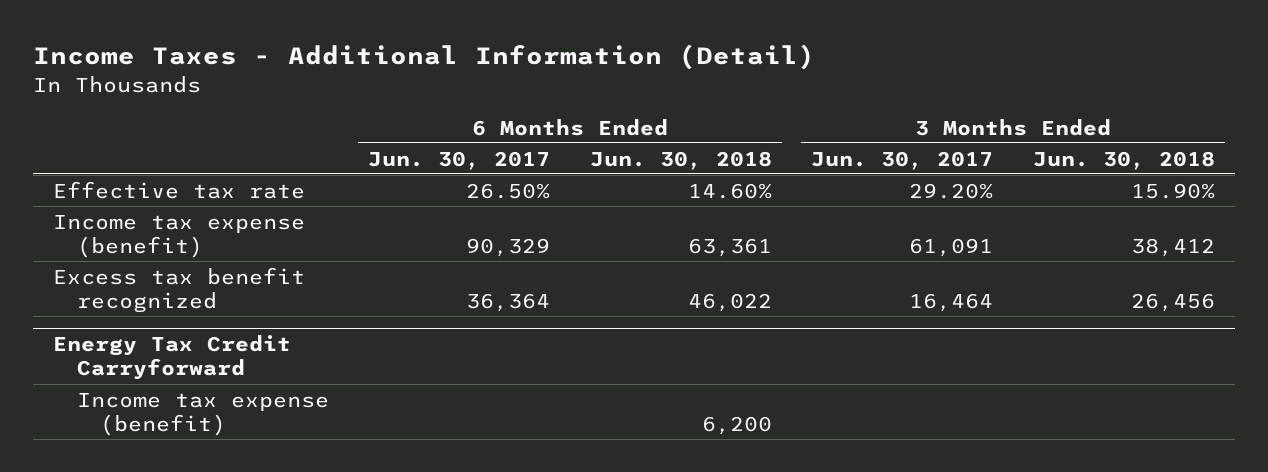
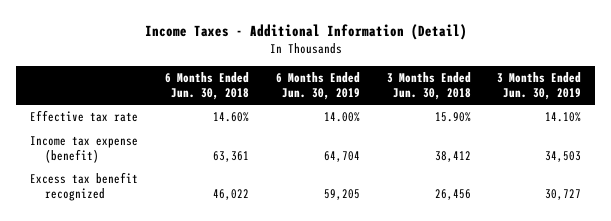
[368,150,551,170] Jun. 30, 2017 -> none
[811,150,994,170] Jun. 30, 2017 -> none
none -> [275,72,360,100] 6 Months Ended Jun. 30, 2019
none -> [497,72,582,100] 3 Months Ended Jun. 30, 2019
[52,334,291,381] Energy Tax Credit Carryforward -> none
[76,392,329,436] Income tax expense (benefit) -> none

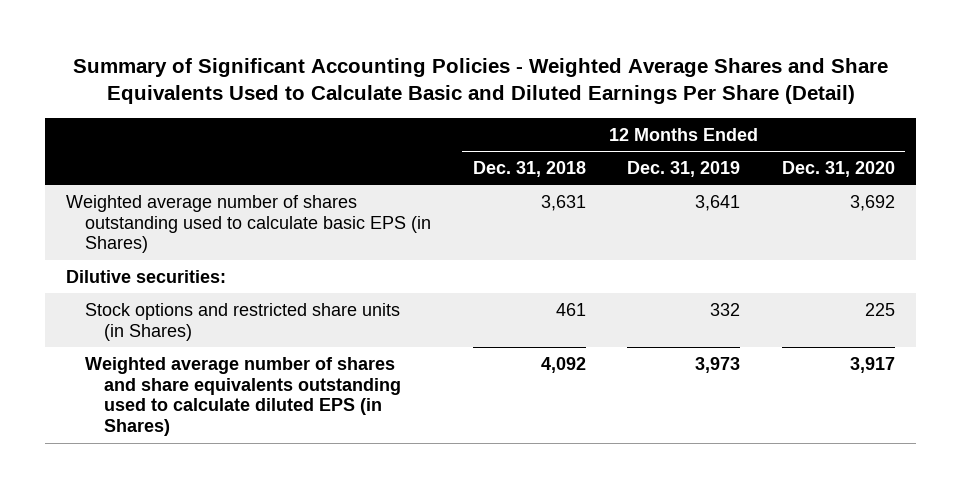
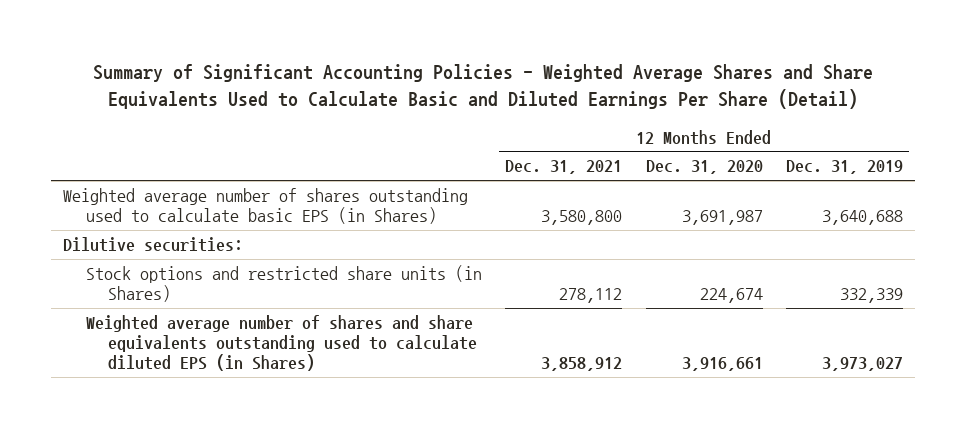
[472,160,586,177] Dec. 31, 2018 -> none
none -> [505,160,623,175] Dec. 31, 2021
[695,194,741,211] 3,641 -> [822,210,904,226] 3,640,688
[850,194,896,211] 3,692 -> [681,210,763,226] 3,691,987
[710,302,741,316] 332 -> [840,288,904,304] 332,339
[865,302,896,316] 225 -> [699,288,763,304] 224,674
[695,356,741,373] 3,973 -> [822,357,904,372] 3,973,027
[850,356,896,373] 3,917 -> [681,357,763,372] 3,916,661

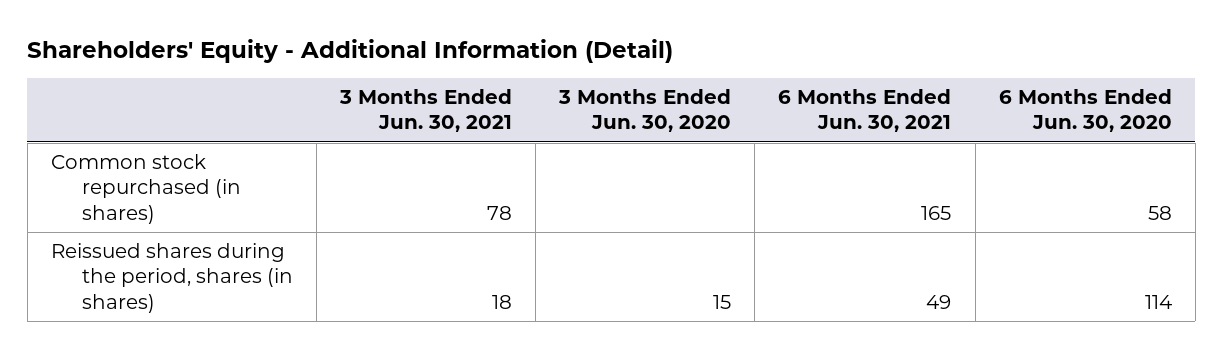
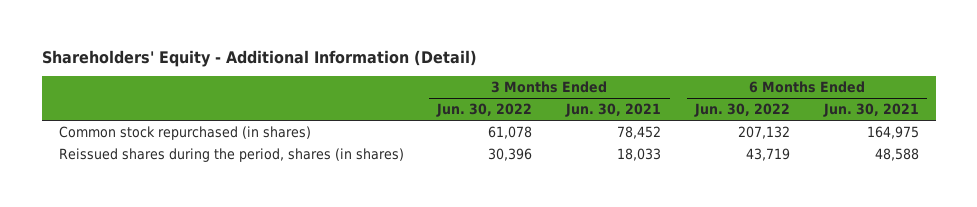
[558,89,732,133] 3 Months Ended Jun. 30, 2020 -> none
[998,89,1172,133] 6 Months Ended Jun. 30, 2020 -> none
none -> [436,103,533,118] Jun. 30, 2022
none -> [694,103,791,118] Jun. 30, 2022
[486,205,512,220] 78 -> [617,125,662,139] 78,452
[921,205,952,220] 165 -> [866,125,919,139] 164,975
[491,294,512,309] 18 -> [617,147,662,161] 18,033
[926,294,952,309] 49 -> [874,147,919,161] 48,588

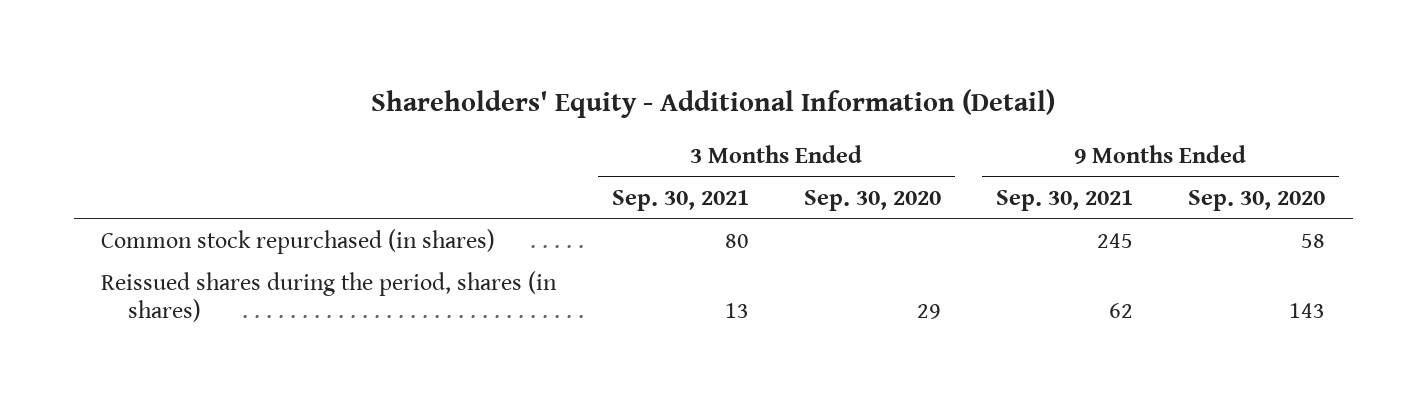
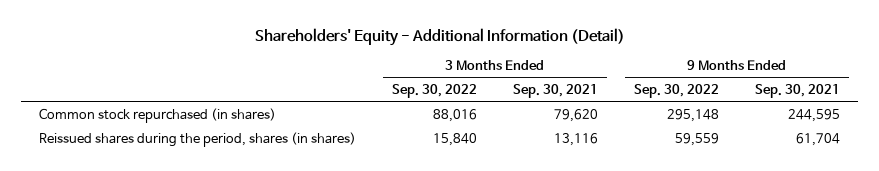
[803,190,941,212] Sep. 30, 2020 -> none
[1188,190,1326,212] Sep. 30, 2020 -> none
none -> [392,83,478,98] Sep. 30, 2022
none -> [634,83,720,98] Sep. 30, 2022
[724,234,749,249] 80 -> [554,108,599,122] 79,620
[1096,233,1133,249] 245 -> [788,108,841,122] 244,595
[724,303,749,319] 13 -> [554,132,599,146] 13,116
[1108,303,1133,319] 62 -> [796,132,841,146] 61,704

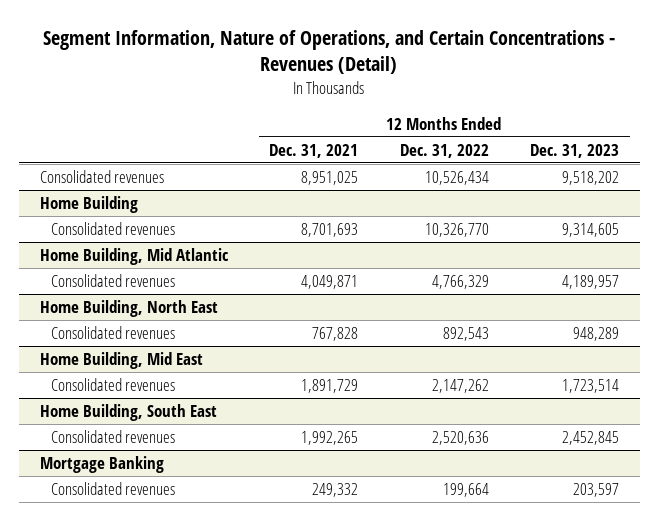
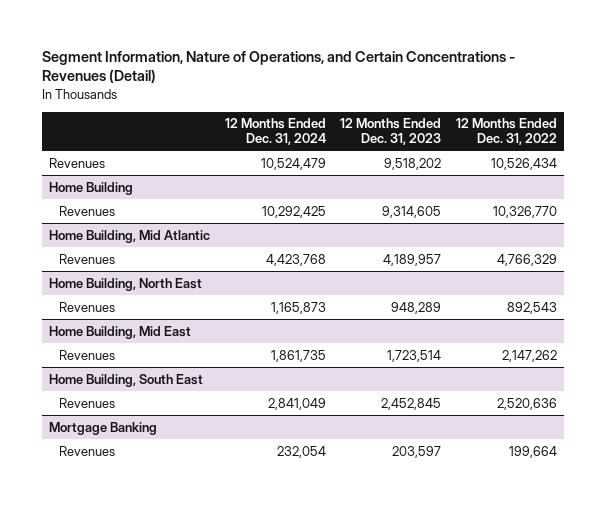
[269,143,359,158] Dec. 31, 2021 -> none
none -> [224,118,326,146] 12 Months Ended Dec. 31, 2024
[39,170,164,184] Consolidated revenues -> [49,157,106,168] Revenues
[51,222,176,236] Consolidated revenues -> [59,205,116,216] Revenues
[51,274,176,288] Consolidated revenues -> [59,253,116,264] Revenues
[51,326,176,340] Consolidated revenues -> [59,301,116,312] Revenues
[51,378,176,392] Consolidated revenues -> [59,349,116,360] Revenues
[51,430,176,444] Consolidated revenues -> [59,397,116,408] Revenues
[51,482,176,496] Consolidated revenues -> [59,445,116,456] Revenues

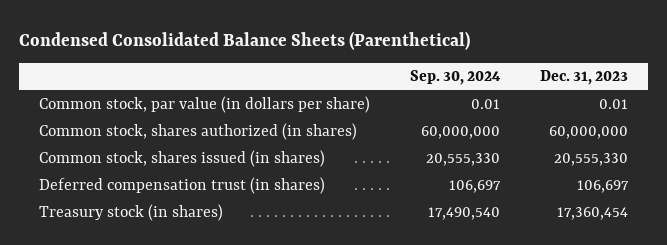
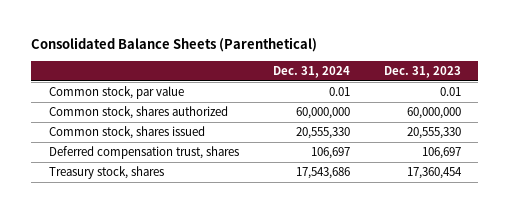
[18,30,470,50] Condensed Consolidated Balance Sheets (Parenthetical) -> [31,37,318,53] Consolidated Balance Sheets (Parenthetical)
[409,70,501,86] Sep. 30, 2024 -> none
none -> [272,65,350,78] Dec. 31, 2024
[38,96,370,114] Common stock, par value (in dollars per share) -> [48,86,184,100] Common stock, par value
[38,123,357,141] Common stock, shares authorized (in shares) -> [48,106,228,120] Common stock, shares authorized
[38,150,325,168] Common stock, shares issued (in shares) -> [48,126,205,140] Common stock, shares issued
[38,177,325,195] Deferred compensation trust (in shares) -> [48,146,239,160] Deferred compensation trust, shares
[38,204,223,222] Treasury stock (in shares) -> [48,166,164,180] Treasury stock, shares

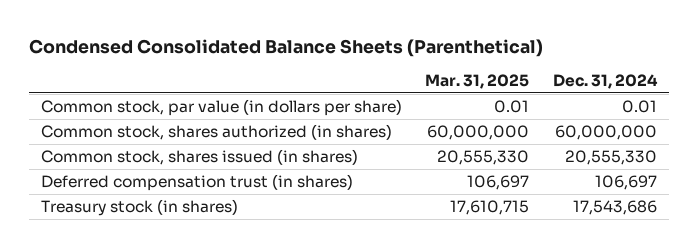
[31,37,318,53] Consolidated Balance Sheets (Parenthetical) -> [29,38,544,57] Condensed Consolidated Balance Sheets (Parenthetical)
[383,65,461,78] Dec. 31, 2023 -> none
none -> [425,73,530,89] Mar. 31, 2025
[48,86,184,100] Common stock, par value -> [40,98,402,116] Common stock, par value (in dollars per share)
[48,106,228,120] Common stock, shares authorized -> [40,123,392,140] Common stock, shares authorized (in shares)
[48,126,205,140] Common stock, shares issued -> [40,148,358,165] Common stock, shares issued (in shares)
[48,146,239,160] Deferred compensation trust, shares -> [40,173,353,191] Deferred compensation trust (in shares)
[48,166,164,180] Treasury stock, shares -> [40,198,238,216] Treasury stock (in shares)

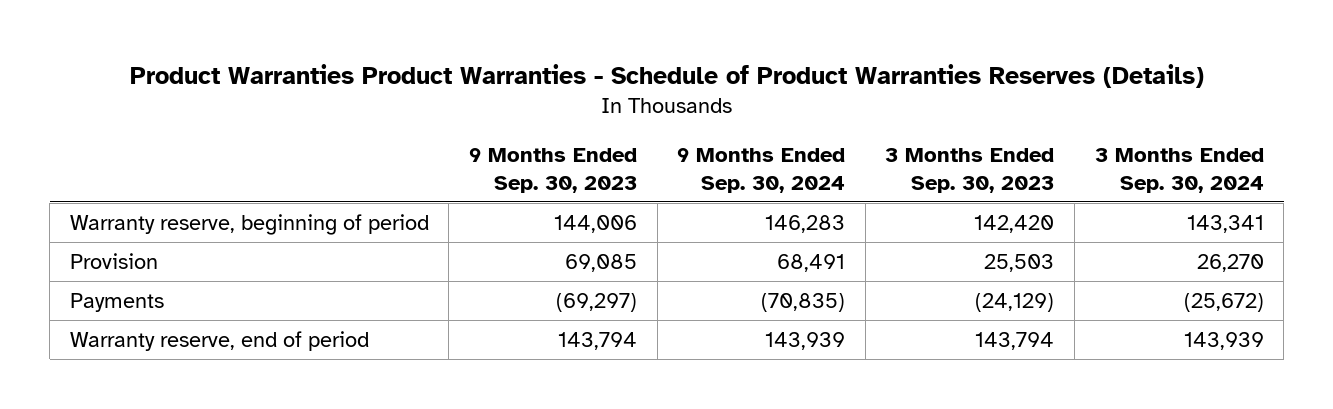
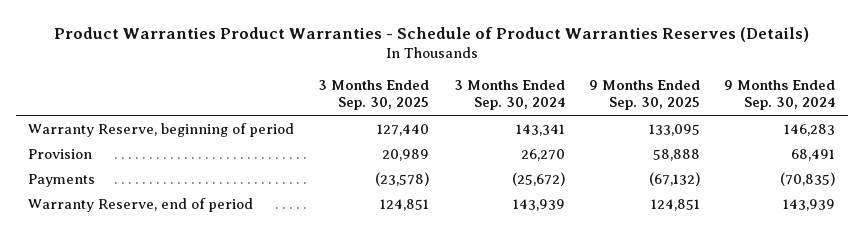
[468,148,637,193] 9 Months Ended Sep. 30, 2023 -> none
[885,148,1055,193] 3 Months Ended Sep. 30, 2023 -> none
none -> [318,80,430,111] 3 Months Ended Sep. 30, 2025
none -> [589,80,701,111] 9 Months Ended Sep. 30, 2025
[69,213,429,235] Warranty reserve, beginning of period -> [28,122,295,137] Warranty Reserve, beginning of period
[69,330,369,351] Warranty reserve, end of period -> [28,197,254,212] Warranty Reserve, end of period

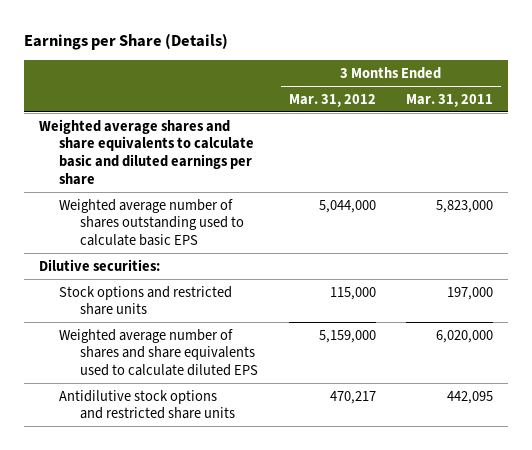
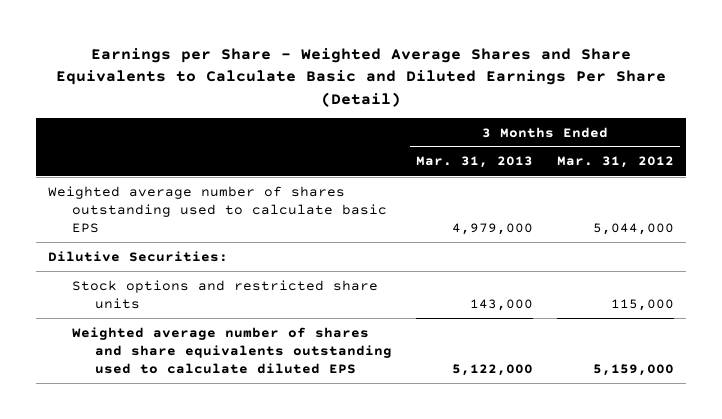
[23,32,228,50] Earnings per Share (Details) -> [56,47,667,107] Earnings per Share - Weighted Average Shares and Share Equivalents to Calculate Basic and Diluted Earnings Per Share (Detail)
[406,93,494,107] Mar. 31, 2011 -> none
none -> [415,156,533,169] Mar. 31, 2013
[38,118,255,185] Weighted average shares and share equivalents to calculate basic and diluted earnings per share -> none
[38,258,160,271] Dilutive securities: -> [48,250,229,262] Dilutive Securities:
[59,389,236,420] Antidilutive stock options and restricted share units -> none
[59,328,259,376] Weighted average number of shares and share equivalents used to calculate diluted EPS -> [71,326,392,374] Weighted average number of shares and share equivalents outstanding used to calculate diluted EPS

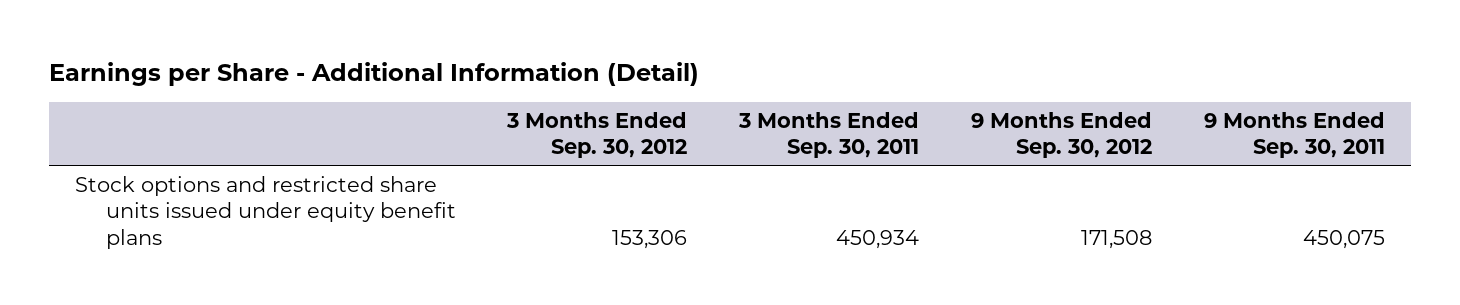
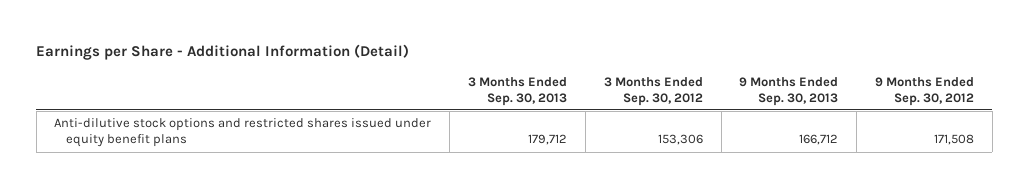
[738,111,920,158] 3 Months Ended Sep. 30, 2011 -> none
[1204,111,1386,158] 9 Months Ended Sep. 30, 2011 -> none
none -> [468,76,568,106] 3 Months Ended Sep. 30, 2013
none -> [739,76,839,106] 9 Months Ended Sep. 30, 2013
[74,175,456,249] Stock options and restricted share units issued under equity benefit plans -> [54,118,432,148] Anti-dilutive stock options and restricted shares issued under equity benefit plans

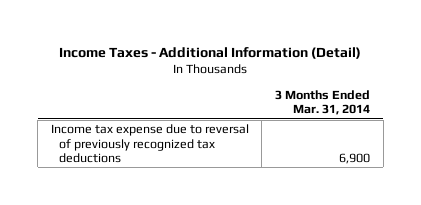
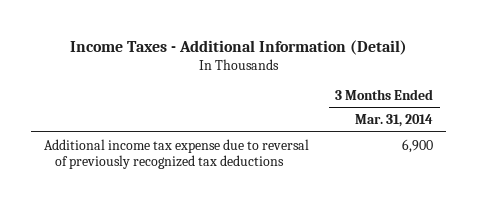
[50,124,249,164] Income tax expense due to reversal of previously recognized tax deductions -> [44,138,310,169] Additional income tax expense due to reversal of previously recognized tax deductions

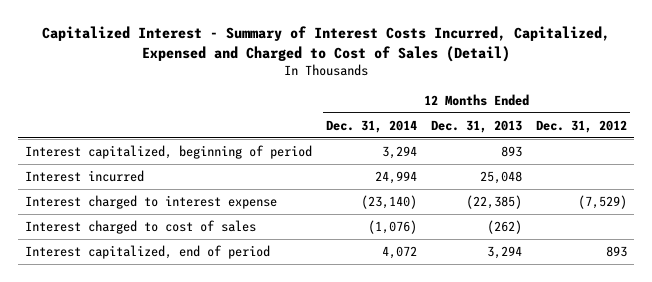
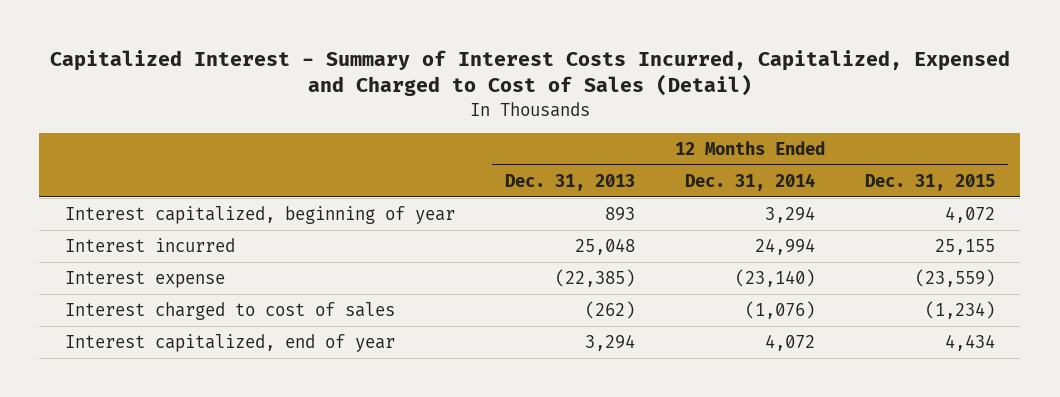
[535,119,627,133] Dec. 31, 2012 -> none
none -> [865,173,996,191] Dec. 31, 2015
[25,144,313,159] Interest capitalized, beginning of period -> [64,205,455,224] Interest capitalized, beginning of year
[25,194,278,209] Interest charged to interest expense -> [64,270,225,288] Interest expense
[25,244,271,259] Interest capitalized, end of period -> [64,333,395,352] Interest capitalized, end of year

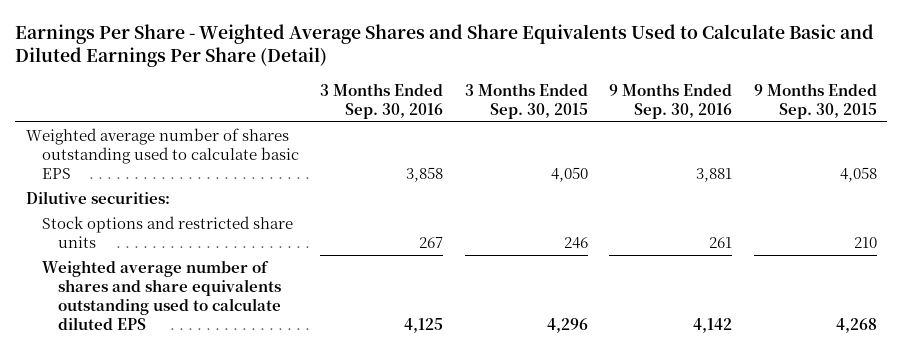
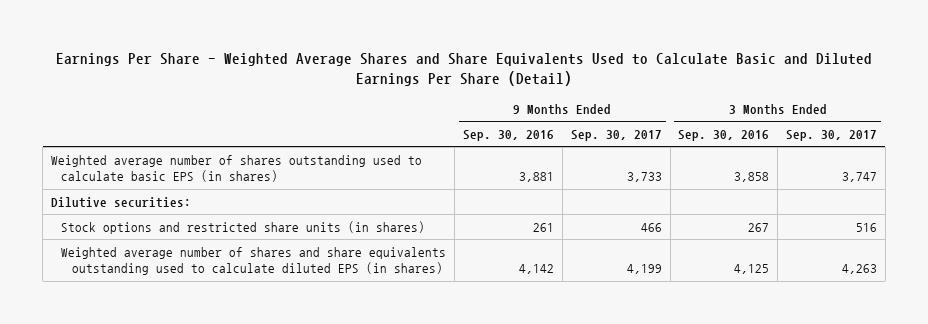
[464,82,588,119] 3 Months Ended Sep. 30, 2015 -> none
[753,82,877,119] 9 Months Ended Sep. 30, 2015 -> none
none -> [570,130,662,142] Sep. 30, 2017
none -> [785,130,877,142] Sep. 30, 2017
[25,128,300,179] Weighted average number of shares outstanding used to calculate basic EPS -> [51,154,423,183] Weighted average number of shares outstanding used to calculate basic EPS (in shares)
[42,216,294,249] Stock options and restricted share units -> [61,220,426,234] Stock options and restricted share units (in shares)
[42,260,282,330] Weighted average number of shares and share equivalents outstanding used to calculate diluted EPS -> [61,246,447,276] Weighted average number of shares and share equivalents outstanding used to calculate diluted EPS (in shares)

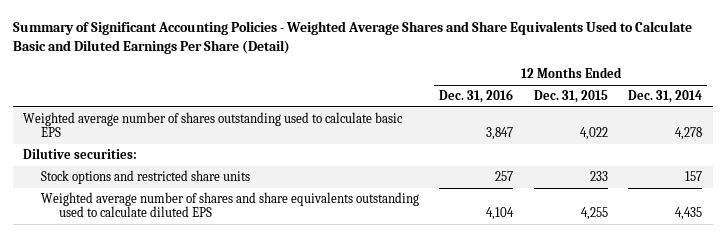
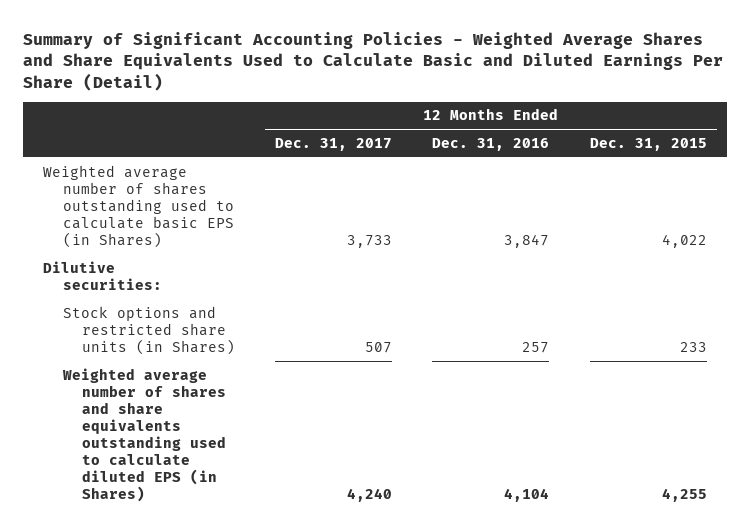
[628,90,703,104] Dec. 31, 2014 -> none
none -> [275,137,393,151] Dec. 31, 2017
[23,112,404,138] Weighted average number of shares outstanding used to calculate basic EPS -> [43,164,234,248] Weighted average number of shares outstanding used to calculate basic EPS (in Shares)
[40,170,250,185] Stock options and restricted share units -> [62,305,235,355] Stock options and restricted share units (in Shares)
[40,192,419,218] Weighted average number of shares and share equivalents outstanding used to calculate diluted EPS -> [61,367,226,502] Weighted average number of shares and share equivalents outstanding used to calculate diluted EPS (in Shares)

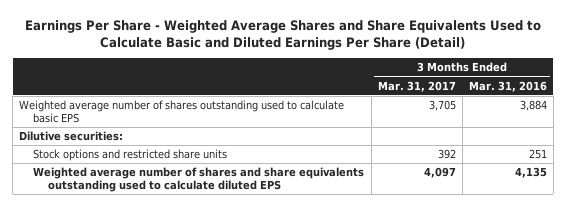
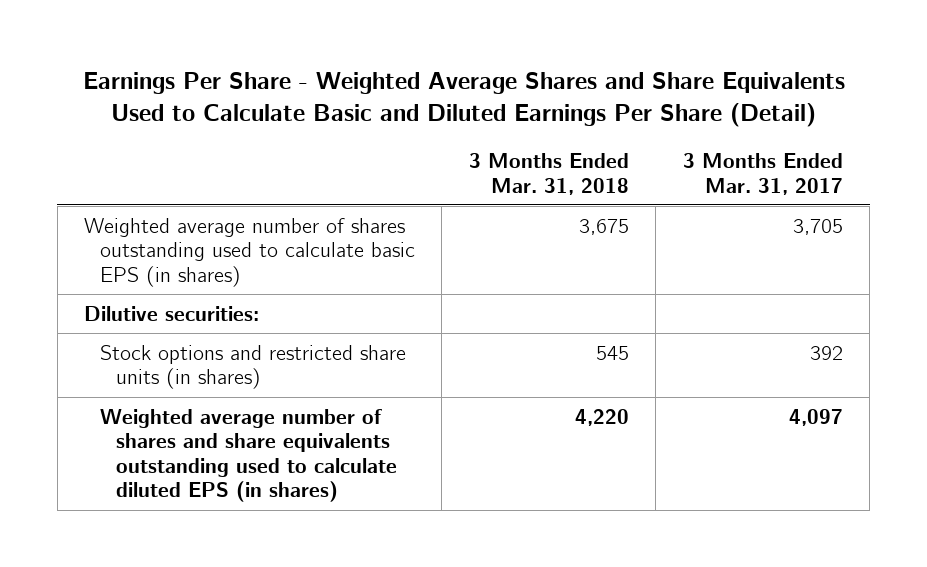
[468,80,547,92] Mar. 31, 2016 -> none
none -> [468,152,629,195] 3 Months Ended Mar. 31, 2018
[19,100,345,124] Weighted average number of shares outstanding used to calculate basic EPS -> [84,217,415,287] Weighted average number of shares outstanding used to calculate basic EPS (in shares)
[33,149,228,162] Stock options and restricted share units -> [99,344,406,390] Stock options and restricted share units (in shares)
[33,167,365,193] Weighted average number of shares and share equivalents outstanding used to calculate diluted EPS -> [99,408,397,503] Weighted average number of shares and share equivalents outstanding used to calculate diluted EPS (in shares)

